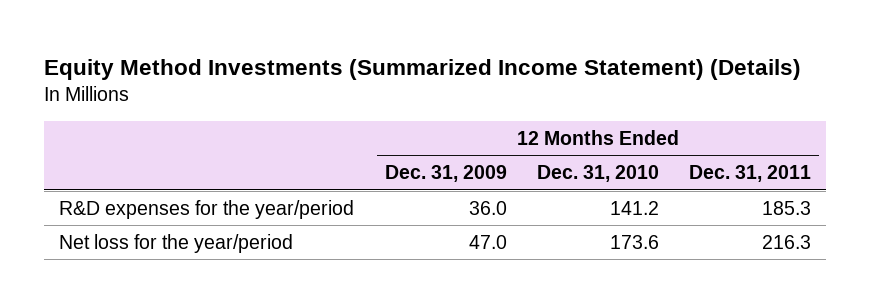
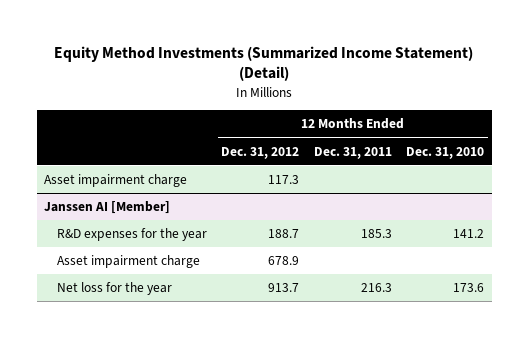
[44,58,802,80] Equity Method Investments (Summarized Income Statement) (Details) -> [54,45,474,82] Equity Method Investments (Summarized Income Statement) (Detail)
[384,165,507,183] Dec. 31, 2009 -> none
none -> [221,146,300,159] Dec. 31, 2012
[59,199,355,219] R&D expenses for the year/period -> none
[59,233,294,253] Net loss for the year/period -> none
none -> [43,174,187,188] Asset impairment charge
none -> [43,201,170,215] Janssen AI [Member]
none -> [56,228,207,242] R&D expenses for the year
none -> [56,255,200,269] Asset impairment charge
none -> [56,282,172,296] Net loss for the year

